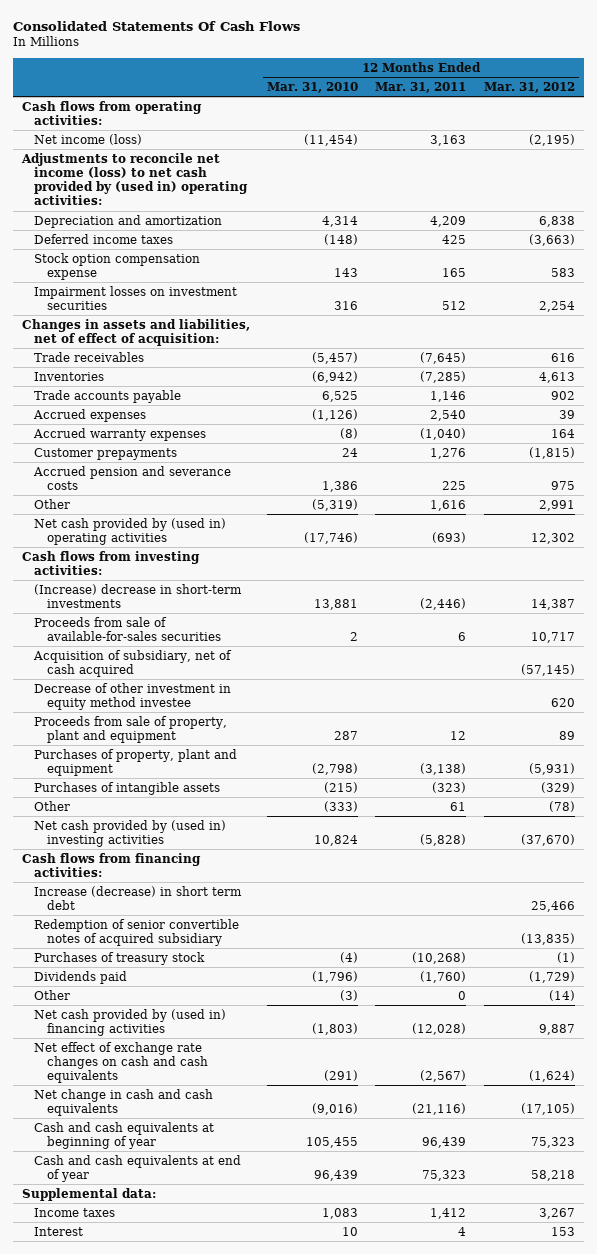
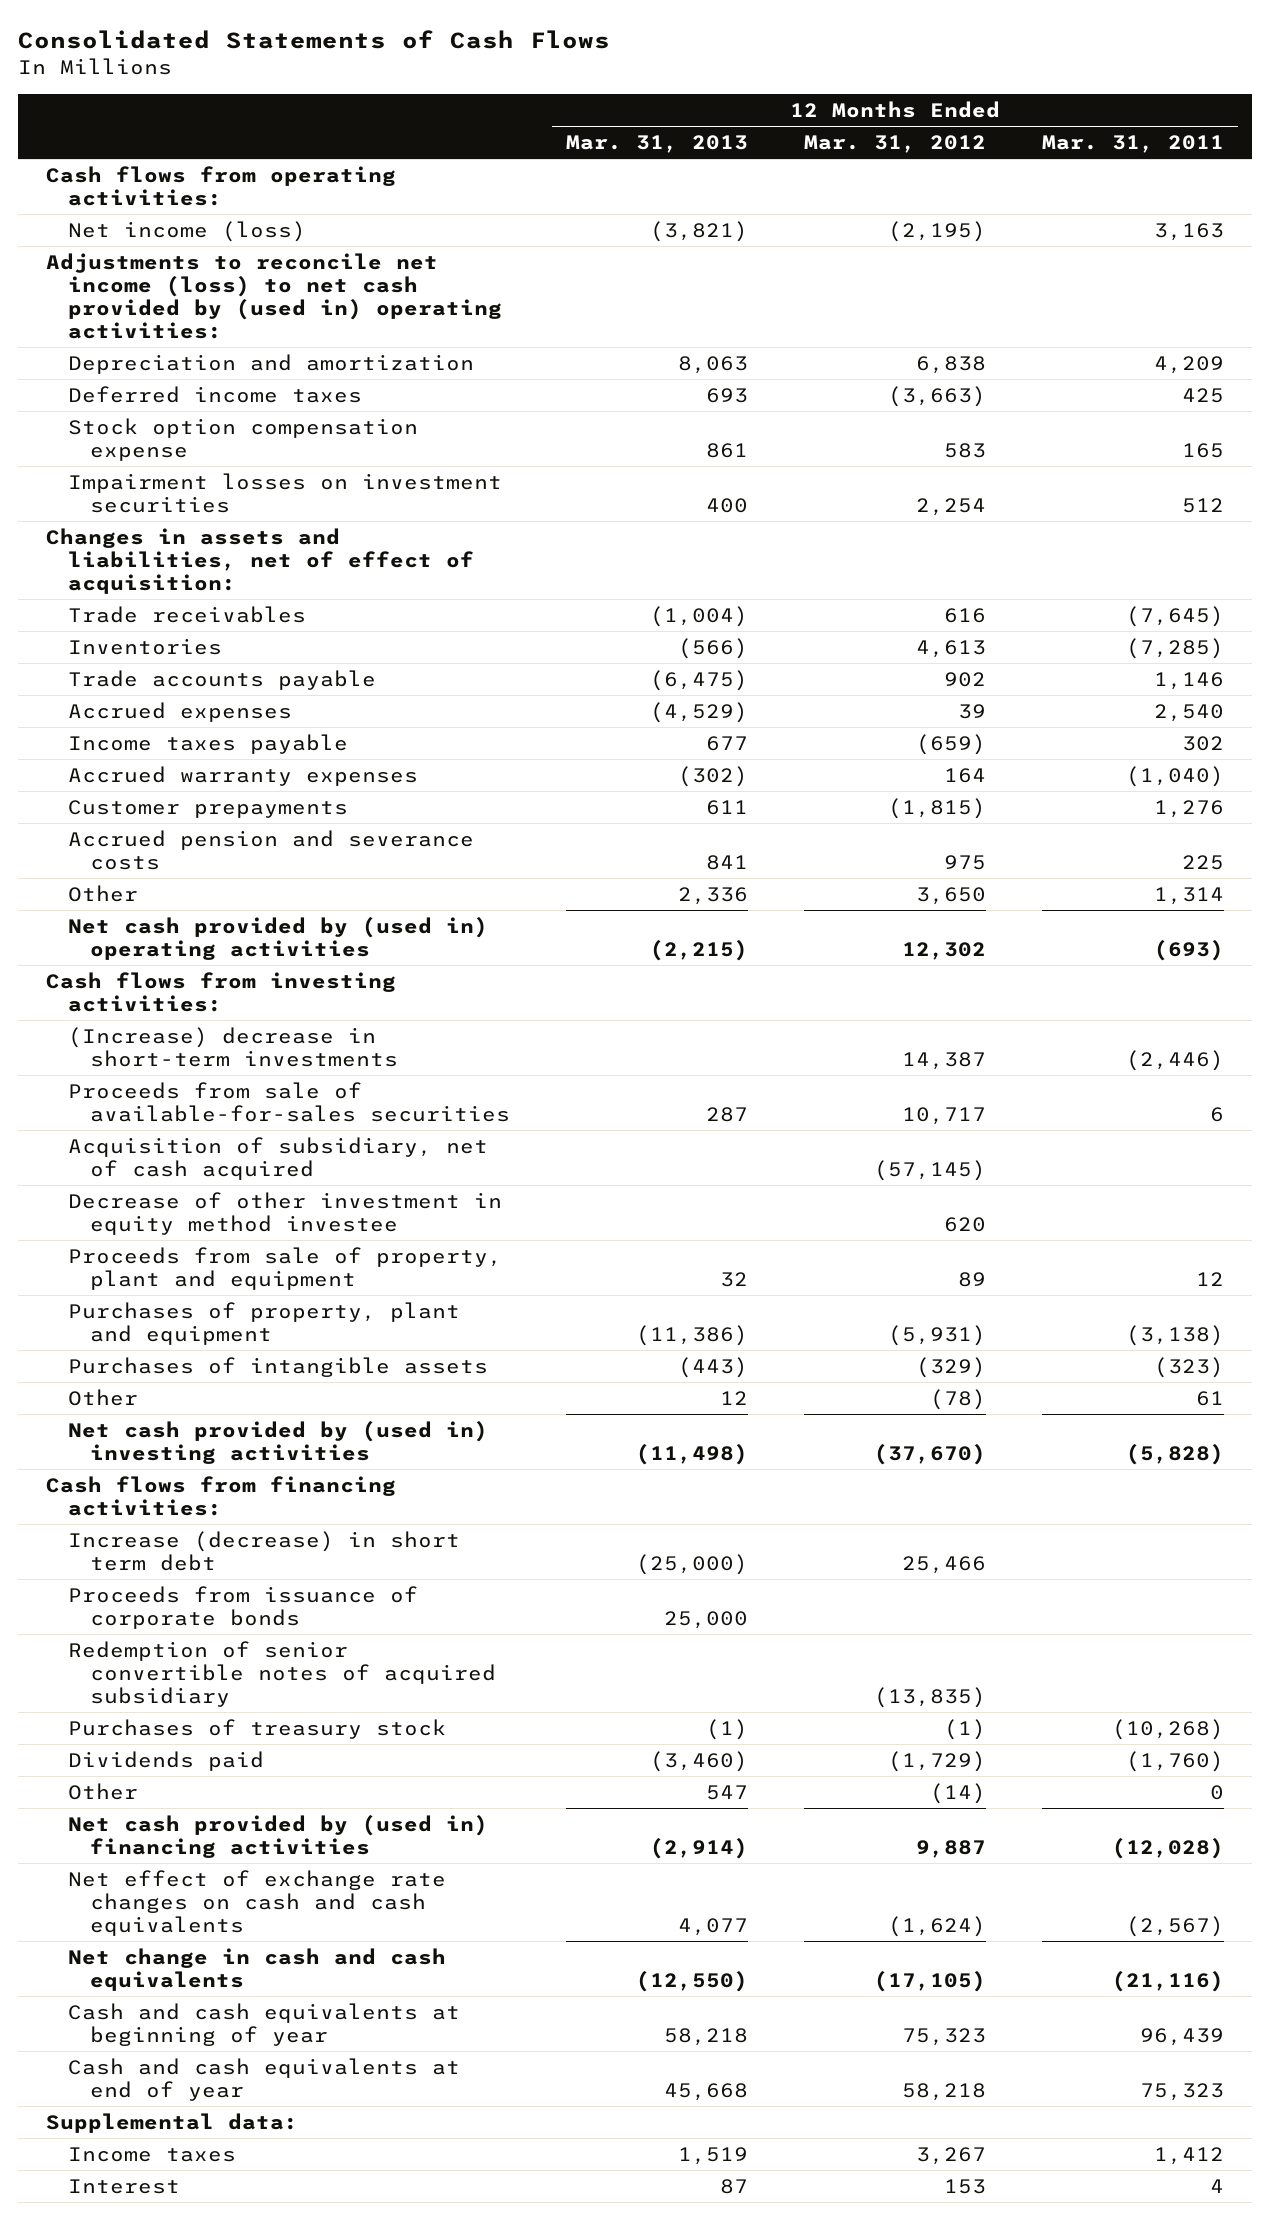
[12,20,300,31] Consolidated Statements Of Cash Flows -> [18,30,611,50] Consolidated Statements of Cash Flows
[267,81,359,93] Mar. 31, 2010 -> none
none -> [565,134,748,153] Mar. 31, 2013
none -> [68,733,349,754] Income taxes payable
[430,499,467,511] 1,616 -> [1153,886,1224,905] 1,314
[538,499,575,511] 2,991 -> [915,886,986,905] 3,650
none -> [68,1585,419,1629] Proceeds from issuance of corporate bonds

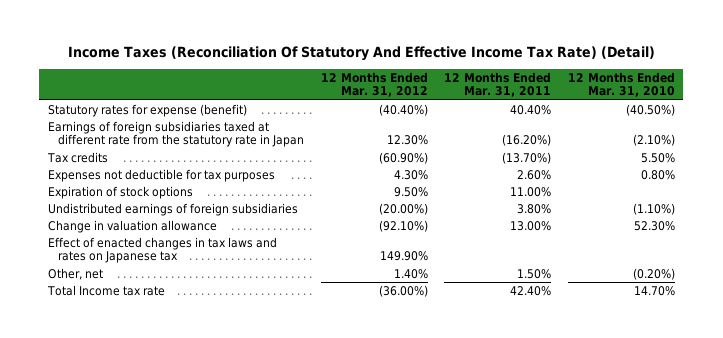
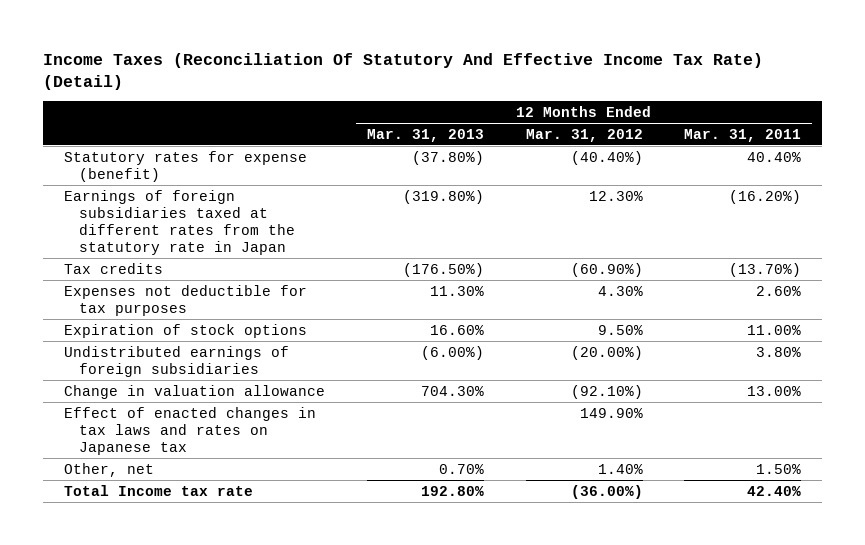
[568,71,676,98] 12 Months Ended Mar. 31, 2010 -> none
none -> [366,128,484,142] Mar. 31, 2013
[47,120,305,148] Earnings of foreign subsidiaries taxed at different rate from the statutory rate in Japan -> [63,189,296,255] Earnings of foreign subsidiaries taxed at different rates from the statutory rate in Japan

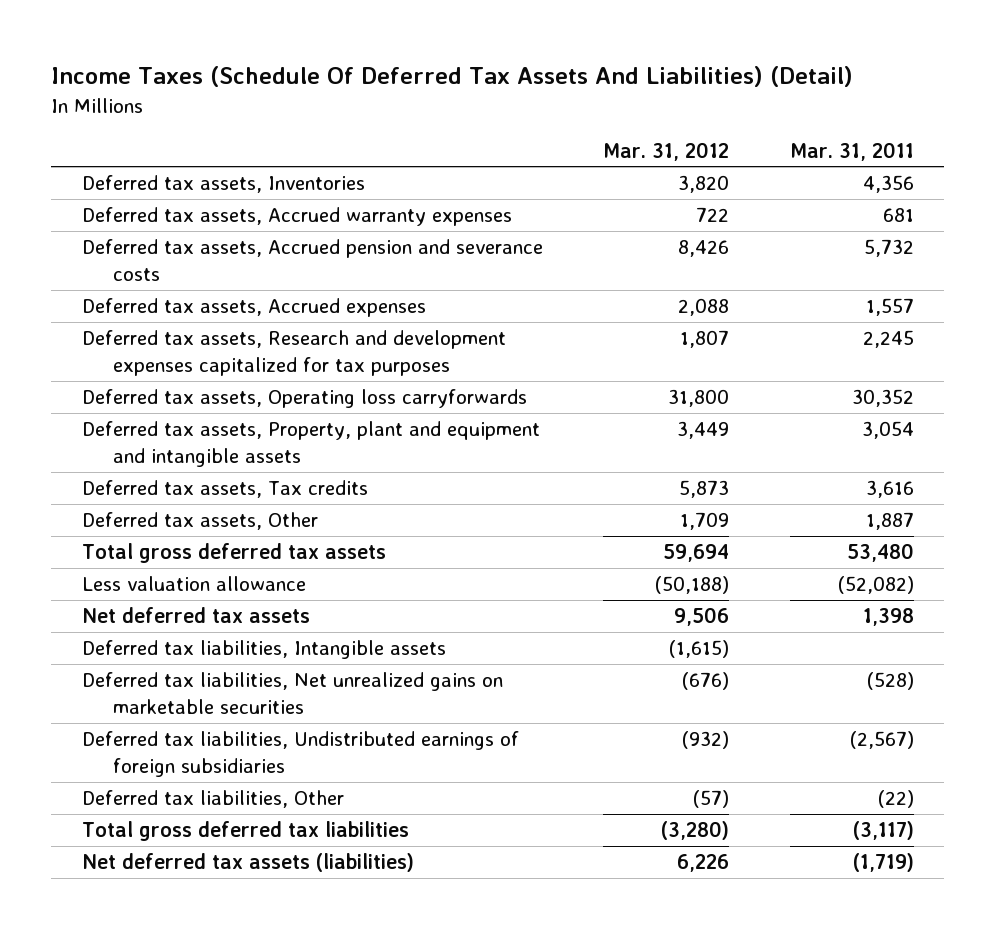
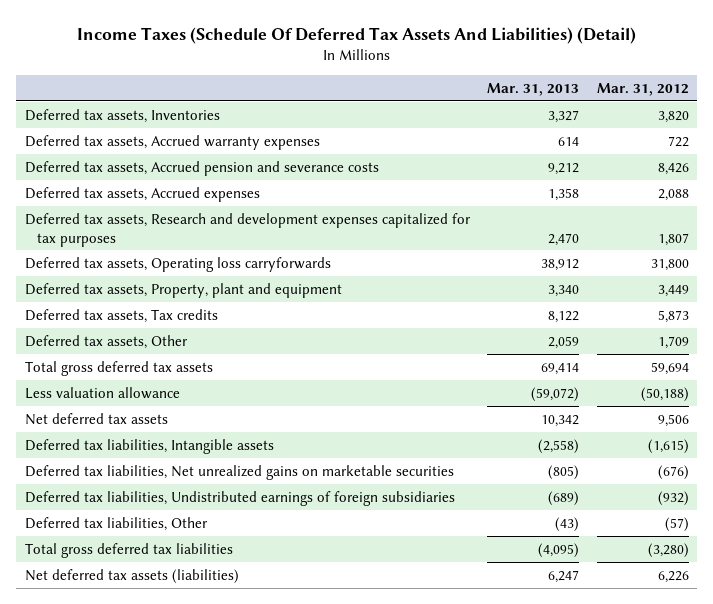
[790,141,915,161] Mar. 31, 2011 -> none
none -> [487,83,580,97] Mar. 31, 2013
[81,421,540,467] Deferred tax assets, Property, plant and equipment and intangible assets -> [24,282,342,298] Deferred tax assets, Property, plant and equipment

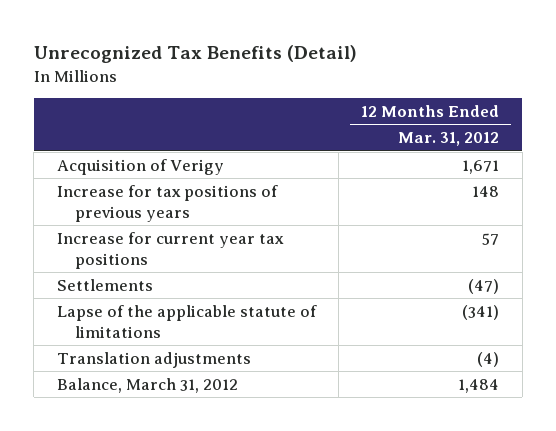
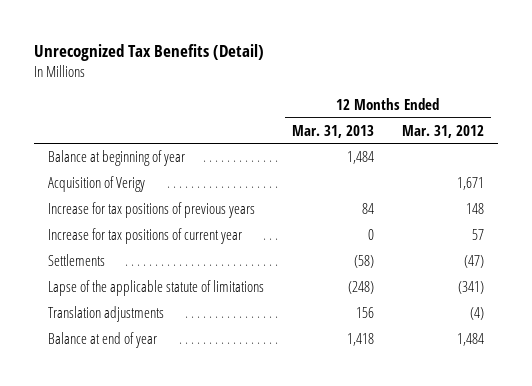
none -> [291,124,374,138] Mar. 31, 2013
none -> [48,150,186,167] Balance at beginning of year
[56,231,284,269] Increase for current year tax positions -> [48,228,243,245] Increase for tax positions of current year
[56,377,238,393] Balance, March 31, 2012 -> [48,332,158,349] Balance at end of year

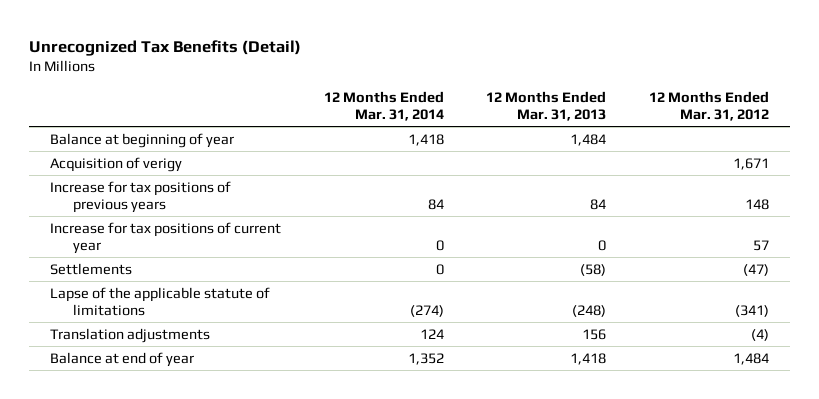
none -> [323,91,444,121] 12 Months Ended Mar. 31, 2014
[48,176,146,193] Acquisition of Verigy -> [50,156,183,172] Acquisition of verigy

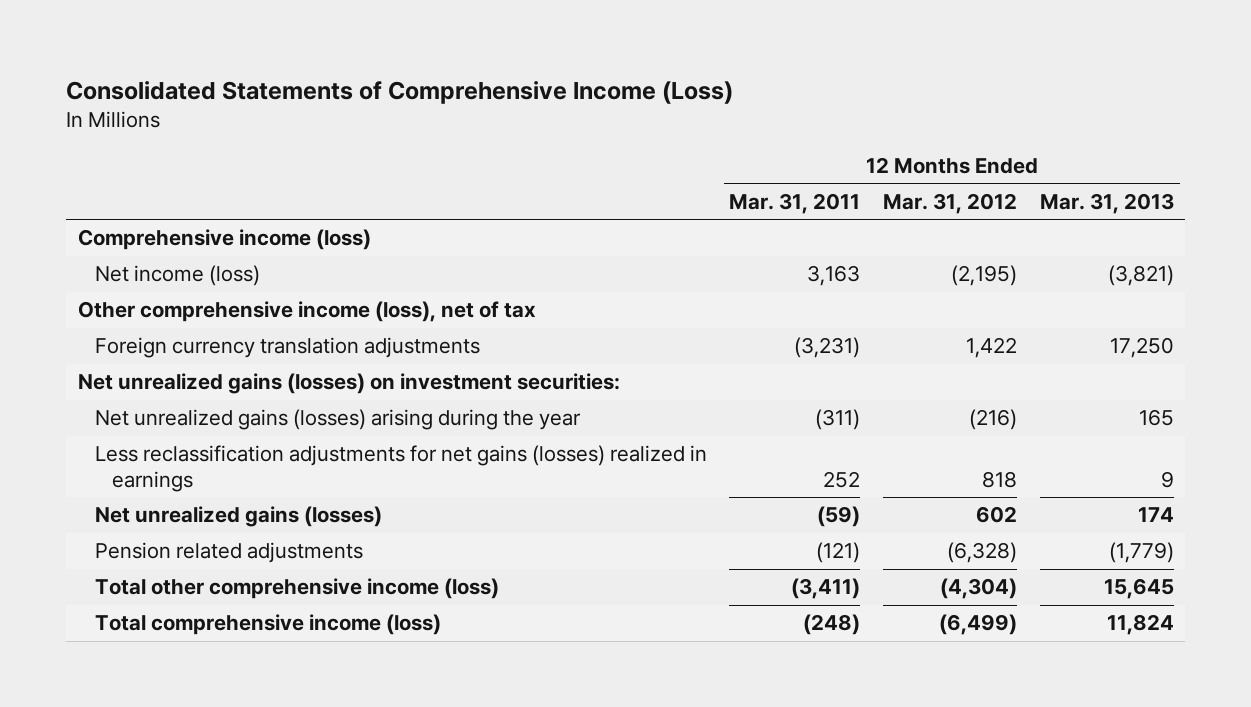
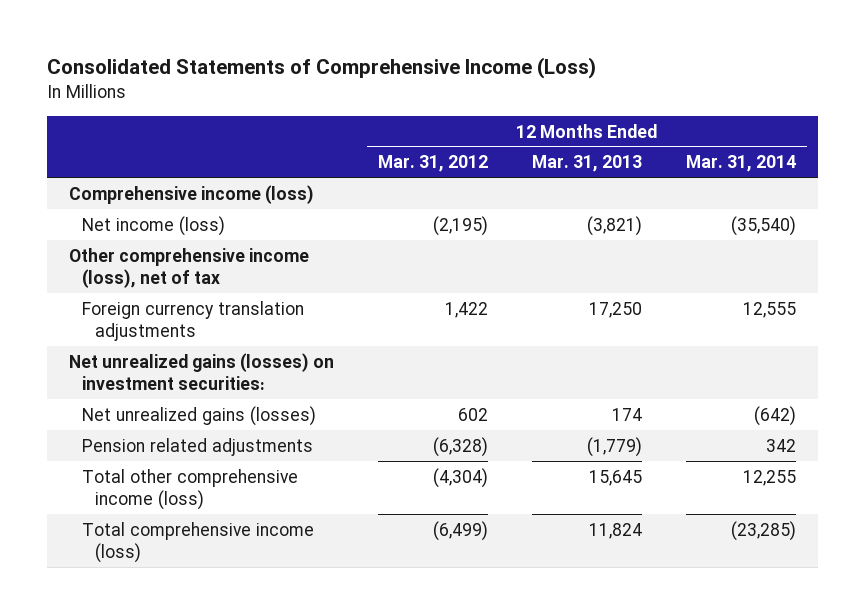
[729,193,861,215] Mar. 31, 2011 -> none
none -> [686,155,797,173] Mar. 31, 2014
[94,409,581,431] Net unrealized gains (losses) arising during the year -> none
[94,445,707,493] Less reclassification adjustments for net gains (losses) realized in earnings -> none

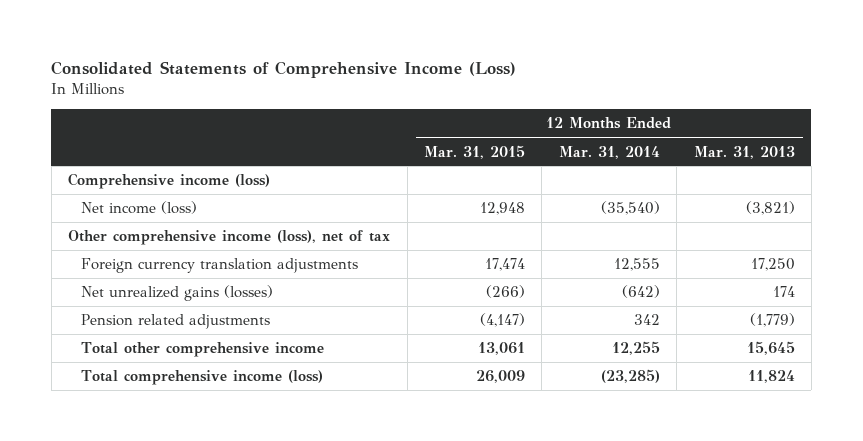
[377,155,488,173] Mar. 31, 2012 -> none
none -> [423,144,525,159] Mar. 31, 2015
[68,352,334,390] Net unrealized gains (losses) on investment securities: -> none
[82,468,299,510] Total other comprehensive income (loss) -> [80,342,324,358] Total other comprehensive income

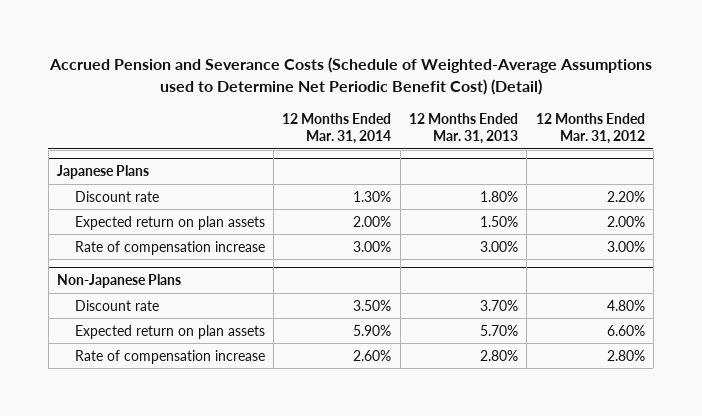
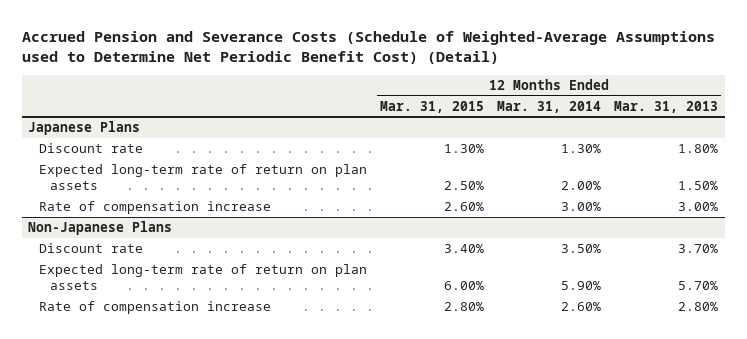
[535,113,645,145] 12 Months Ended Mar. 31, 2012 -> none
none -> [380,100,485,113] Mar. 31, 2015
[74,215,265,230] Expected return on plan assets -> [39,163,368,191] Expected long-term rate of return on plan assets
[74,324,265,339] Expected return on plan assets -> [39,263,368,291] Expected long-term rate of return on plan assets

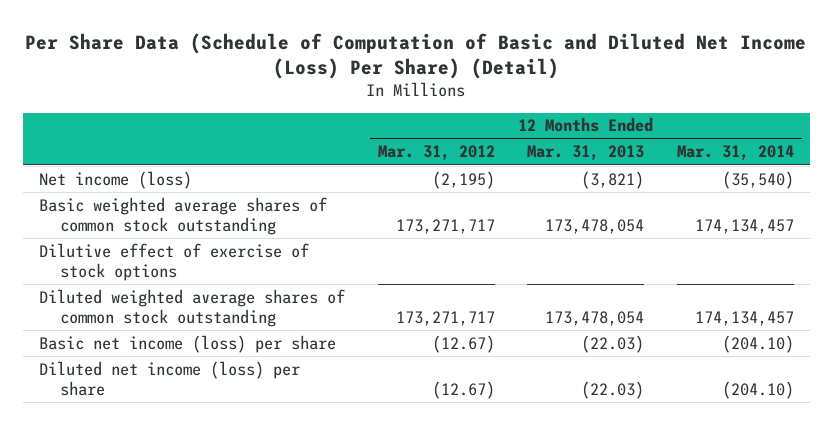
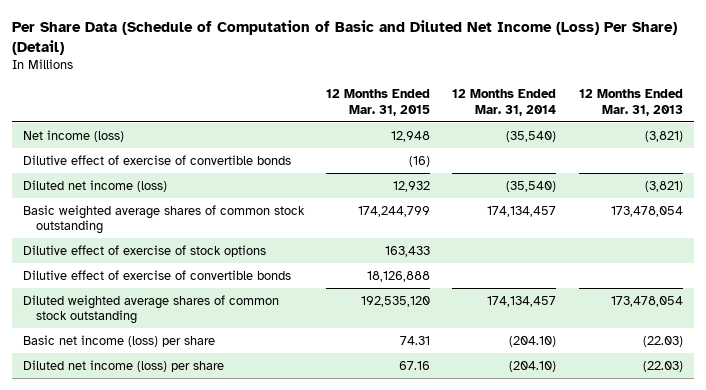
[377,145,495,162] Mar. 31, 2012 -> none
none -> [326,89,431,116] 12 Months Ended Mar. 31, 2015
none -> [23,154,292,165] Dilutive effect of exercise of convertible bonds
none -> [23,179,168,192] Diluted net income (loss)
none -> [23,269,292,280] Dilutive effect of exercise of convertible bonds

